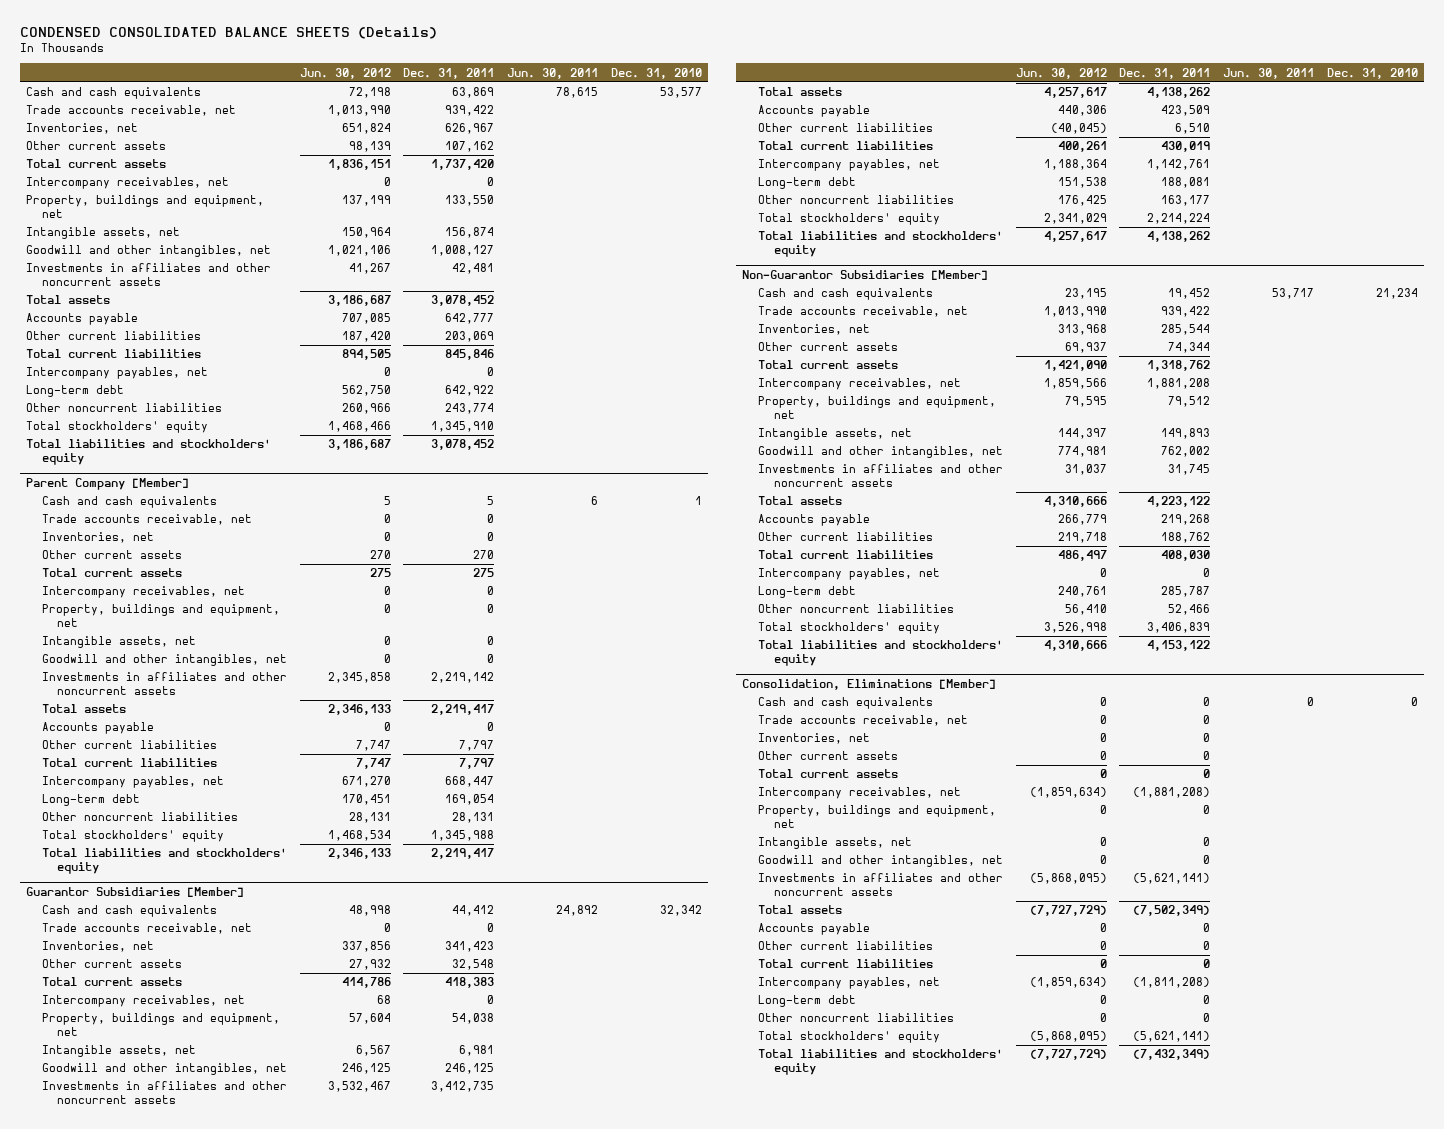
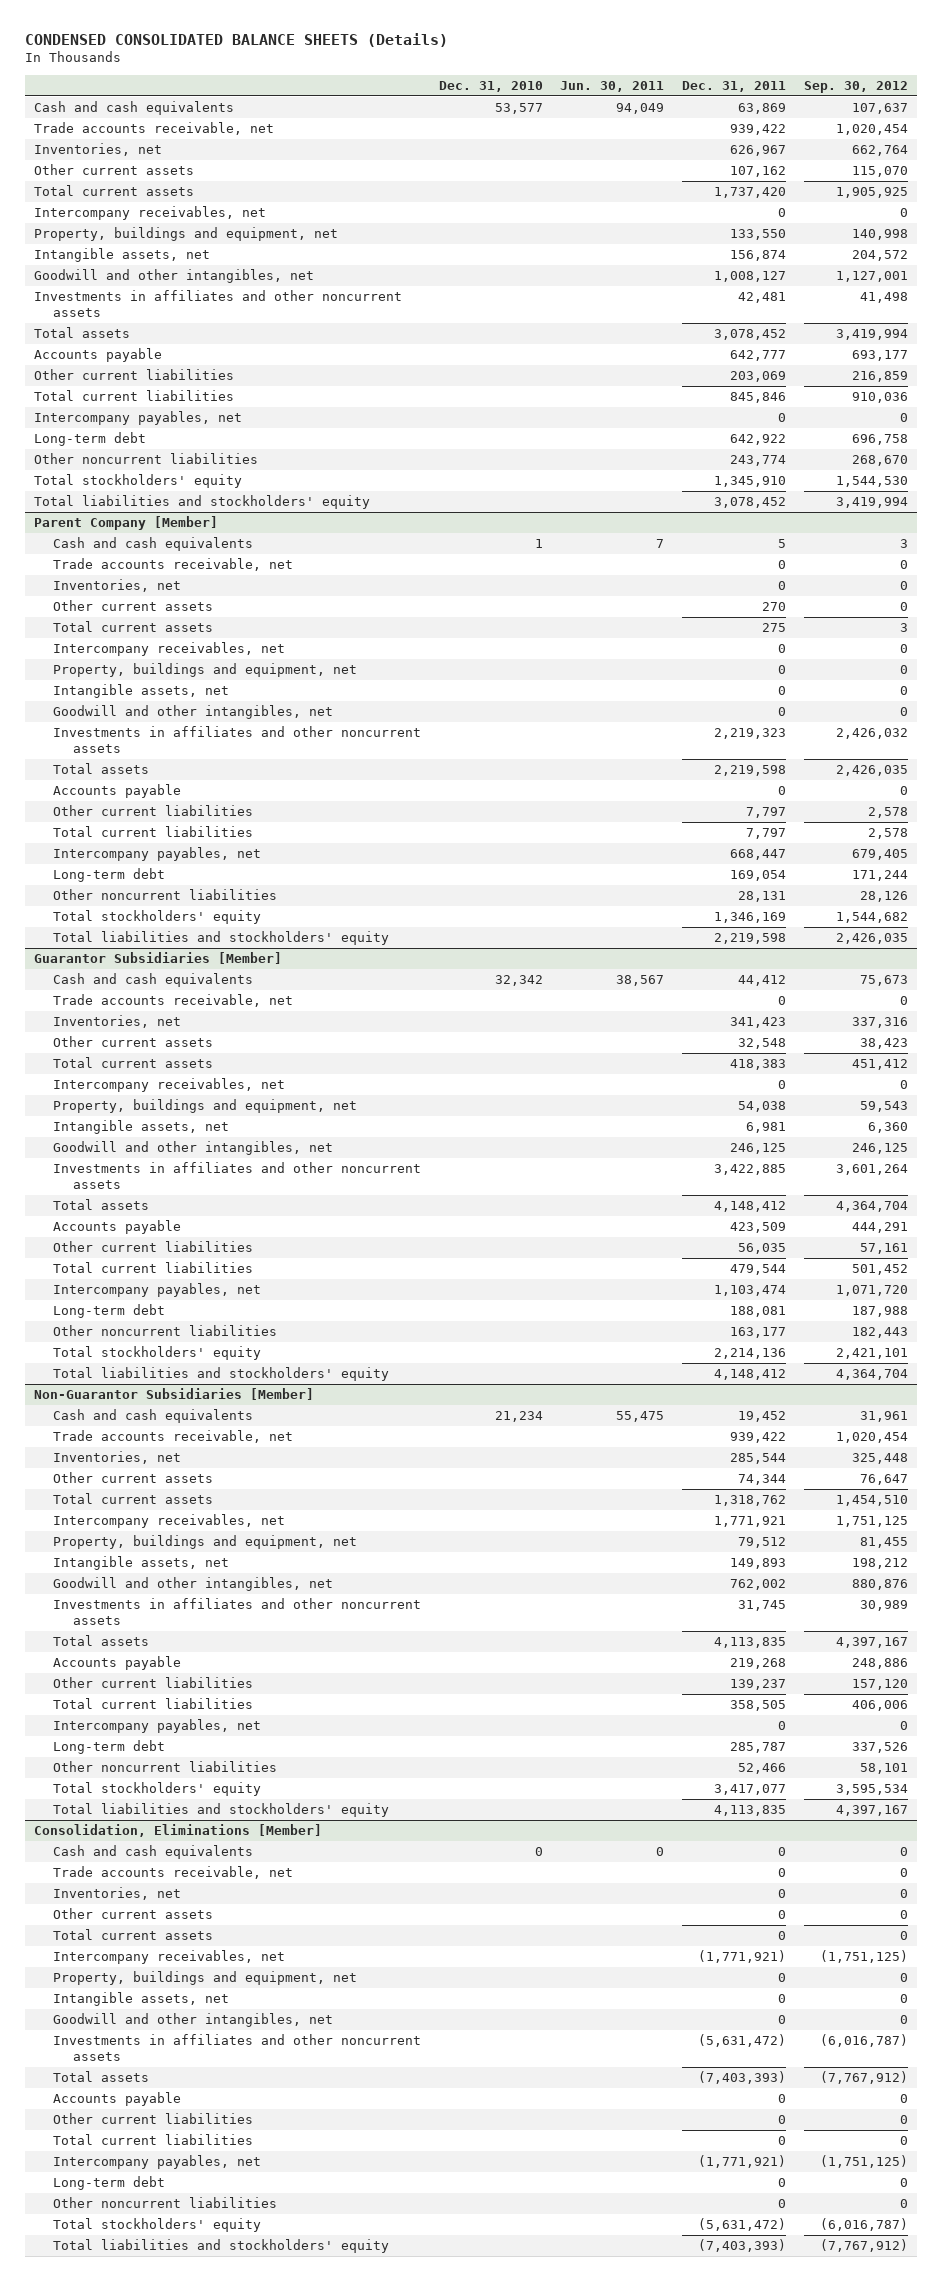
[299,67,391,79] Jun. 30, 2012 -> none
none -> [803,80,908,93] Sep. 30, 2012
[556,87,599,99] 78,615 -> [616,103,665,115] 94,049
[591,496,599,506] 6 -> [656,539,665,549] 7
[431,672,495,684] 2,219,142 -> [714,728,787,740] 2,219,323
[431,704,495,716] 2,219,417 -> [714,765,787,777] 2,219,598
[431,830,495,842] 1,345,988 -> [714,912,787,924] 1,346,169
[431,848,495,860] 2,219,417 -> [714,933,787,945] 2,219,598
[556,905,599,917] 24,892 -> [616,975,665,987] 38,567
[431,1081,495,1093] 3,412,735 -> [714,1164,787,1176] 3,422,885
[1147,87,1211,99] 4,138,262 -> [714,1201,787,1213] 4,148,412
[1175,123,1211,135] 6,510 -> [738,1243,787,1255] 56,035
[1161,141,1211,153] 430,019 -> [730,1264,787,1276] 479,544
[1147,159,1211,171] 1,142,761 -> [714,1285,787,1297] 1,103,474
[1147,213,1211,225] 2,214,224 -> [714,1348,787,1360] 2,214,136
[1147,231,1211,243] 4,138,262 -> [714,1369,787,1381] 4,148,412
[1272,288,1315,300] 53,717 -> [616,1411,665,1423] 55,475
[1147,378,1211,390] 1,881,208 -> [714,1516,787,1528] 1,771,921
[1147,496,1211,508] 4,223,122 -> [714,1637,787,1649] 4,113,835
[1161,532,1211,544] 188,762 -> [730,1679,787,1691] 139,237
[1161,550,1211,562] 408,030 -> [730,1700,787,1712] 358,505
[1147,622,1211,634] 3,406,839 -> [714,1784,787,1796] 3,417,077
[1147,640,1211,652] 4,153,122 -> [714,1805,787,1817] 4,113,835
[1133,787,1211,799] (1,881,208) -> [698,1950,787,1964] (1,771,921)
[1133,873,1211,885] (5,621,141) -> [698,2034,787,2048] (5,631,472)
[1133,905,1211,917] (7,502,349) -> [698,2071,787,2085] (7,403,393)
[1133,977,1211,989] (1,811,208) -> [698,2155,787,2169] (1,771,921)
[1133,1031,1211,1043] (5,621,141) -> [698,2218,787,2232] (5,631,472)
[1133,1049,1211,1061] (7,432,349) -> [698,2239,787,2253] (7,403,393)

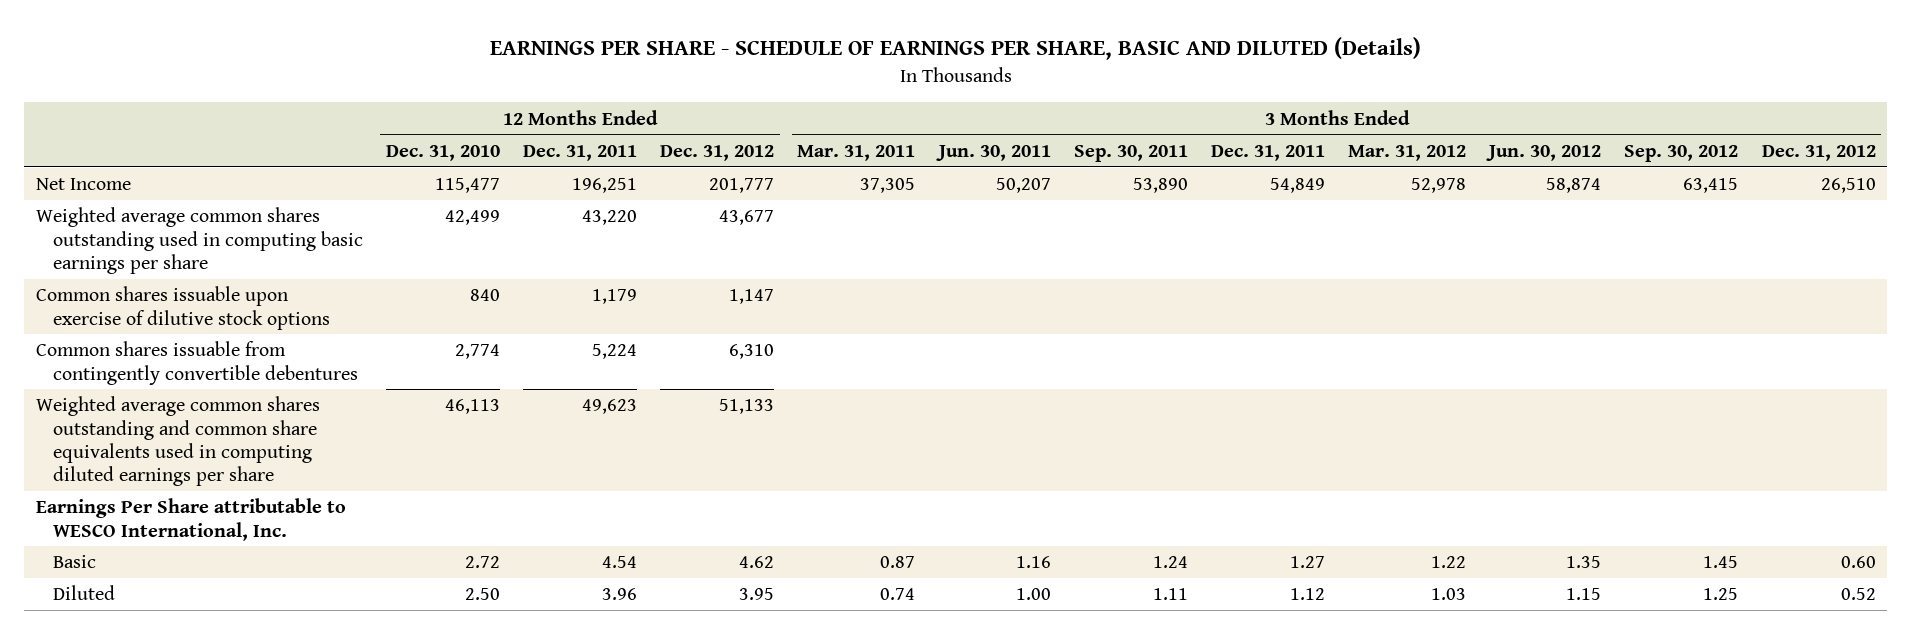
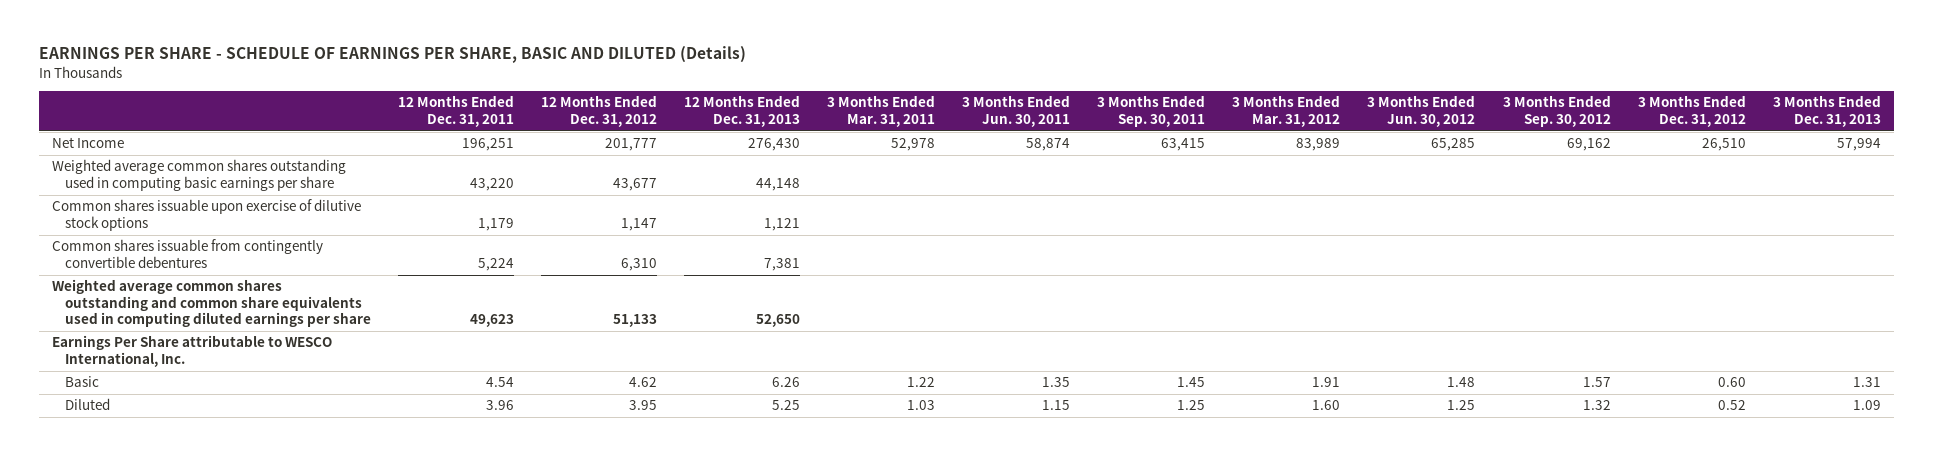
[385,144,500,161] Dec. 31, 2010 -> none
[1210,144,1325,161] Dec. 31, 2011 -> none
none -> [684,95,801,127] 12 Months Ended Dec. 31, 2013
none -> [1772,95,1881,127] 3 Months Ended Dec. 31, 2013
[860,178,916,194] 37,305 -> [891,138,936,152] 52,978
[995,178,1051,194] 50,207 -> [1026,138,1071,152] 58,874
[1132,178,1188,194] 53,890 -> [1161,138,1206,152] 63,415
[1411,178,1467,194] 52,978 -> [1296,138,1341,152] 83,989
[1546,178,1602,194] 58,874 -> [1431,138,1476,152] 65,285
[1683,178,1739,194] 63,415 -> [1566,138,1611,152] 69,162
[880,556,916,569] 0.87 -> [907,377,936,388] 1.22
[1015,556,1051,569] 1.16 -> [1042,377,1071,388] 1.35
[1152,556,1188,569] 1.24 -> [1177,377,1206,388] 1.45
[1431,556,1467,569] 1.22 -> [1312,377,1341,388] 1.91
[1566,556,1602,569] 1.35 -> [1447,377,1476,388] 1.48
[1703,556,1739,569] 1.45 -> [1582,377,1611,388] 1.57
[880,588,916,601] 0.74 -> [907,400,936,411] 1.03
[1015,588,1051,601] 1.00 -> [1042,400,1071,411] 1.15
[1152,588,1188,601] 1.11 -> [1177,400,1206,411] 1.25
[1431,588,1467,601] 1.03 -> [1312,400,1341,411] 1.60
[1566,588,1602,601] 1.15 -> [1447,400,1476,411] 1.25
[1703,588,1739,601] 1.25 -> [1582,400,1611,411] 1.32

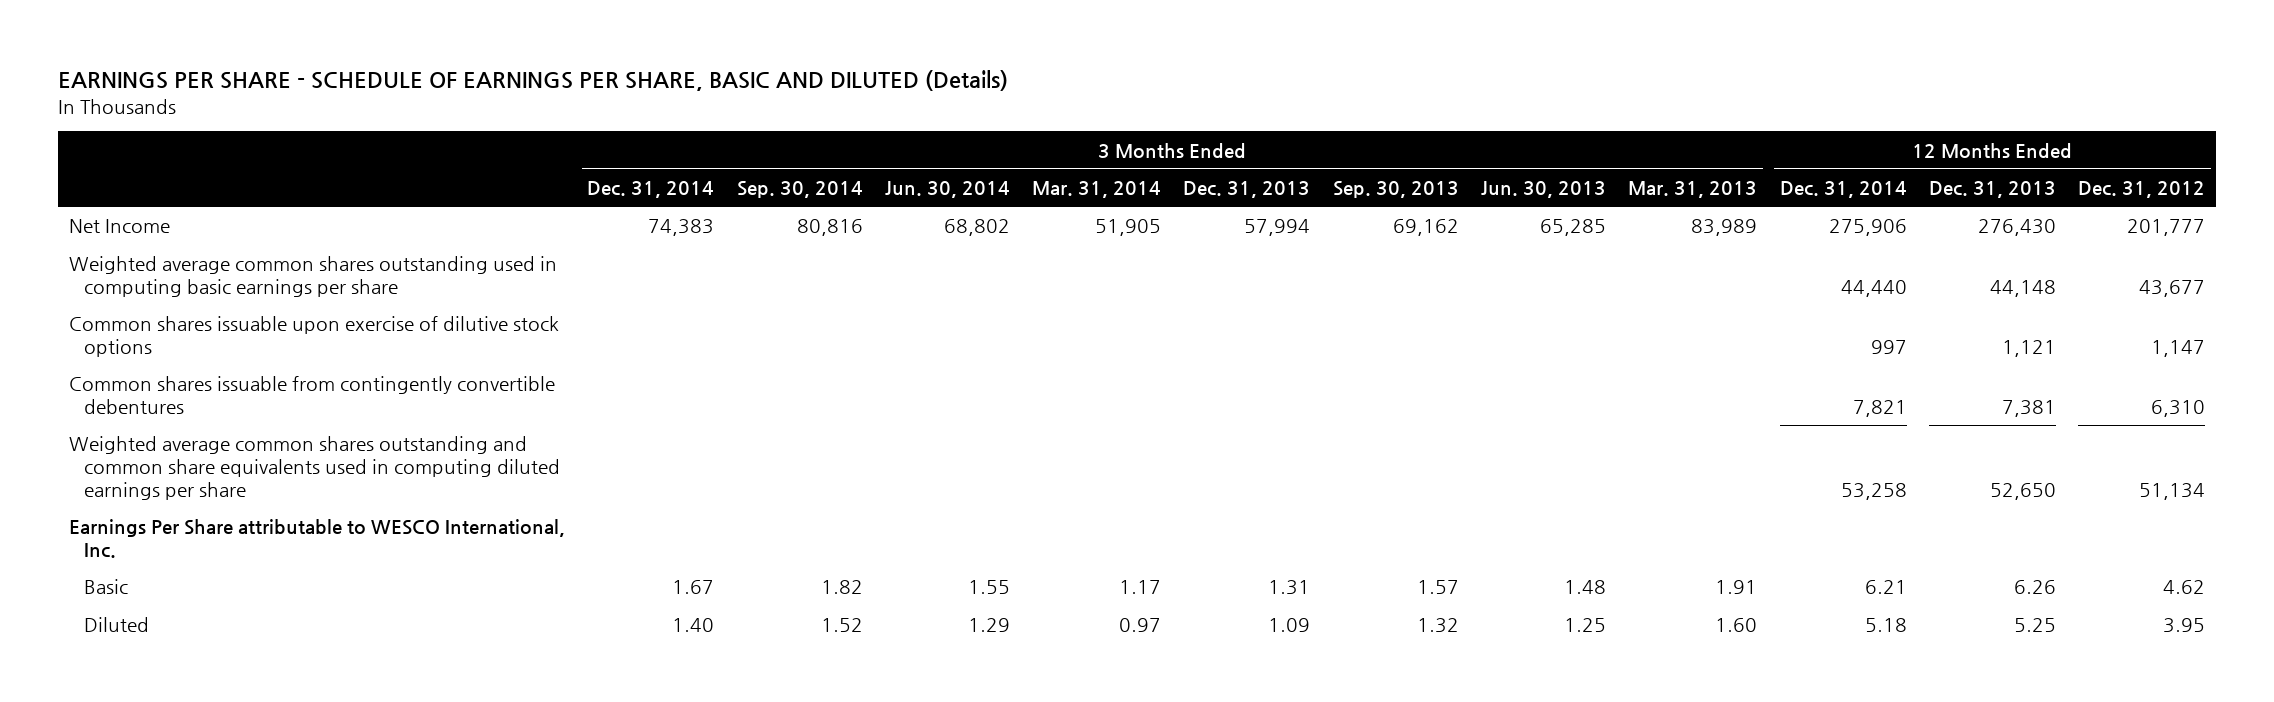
[397,95,514,127] 12 Months Ended Dec. 31, 2011 -> none
[827,95,936,127] 3 Months Ended Mar. 31, 2011 -> none
[962,95,1071,127] 3 Months Ended Jun. 30, 2011 -> none
[1097,95,1206,127] 3 Months Ended Sep. 30, 2011 -> none
[1232,95,1341,127] 3 Months Ended Mar. 31, 2012 -> none
[1367,95,1476,127] 3 Months Ended Jun. 30, 2012 -> none
[1502,95,1611,127] 3 Months Ended Sep. 30, 2012 -> none
[1637,95,1746,127] 3 Months Ended Dec. 31, 2012 -> none
none -> [587,181,715,199] Dec. 31, 2014
none -> [736,181,863,199] Sep. 30, 2014
none -> [884,181,1010,199] Jun. 30, 2014
none -> [1032,181,1162,199] Mar. 31, 2014
none -> [1332,181,1459,199] Sep. 30, 2013
none -> [1481,181,1607,199] Jun. 30, 2013
none -> [1628,181,1758,199] Mar. 31, 2013
none -> [1779,181,1907,199] Dec. 31, 2014
[613,314,658,328] 51,133 -> [2139,482,2206,500] 51,134

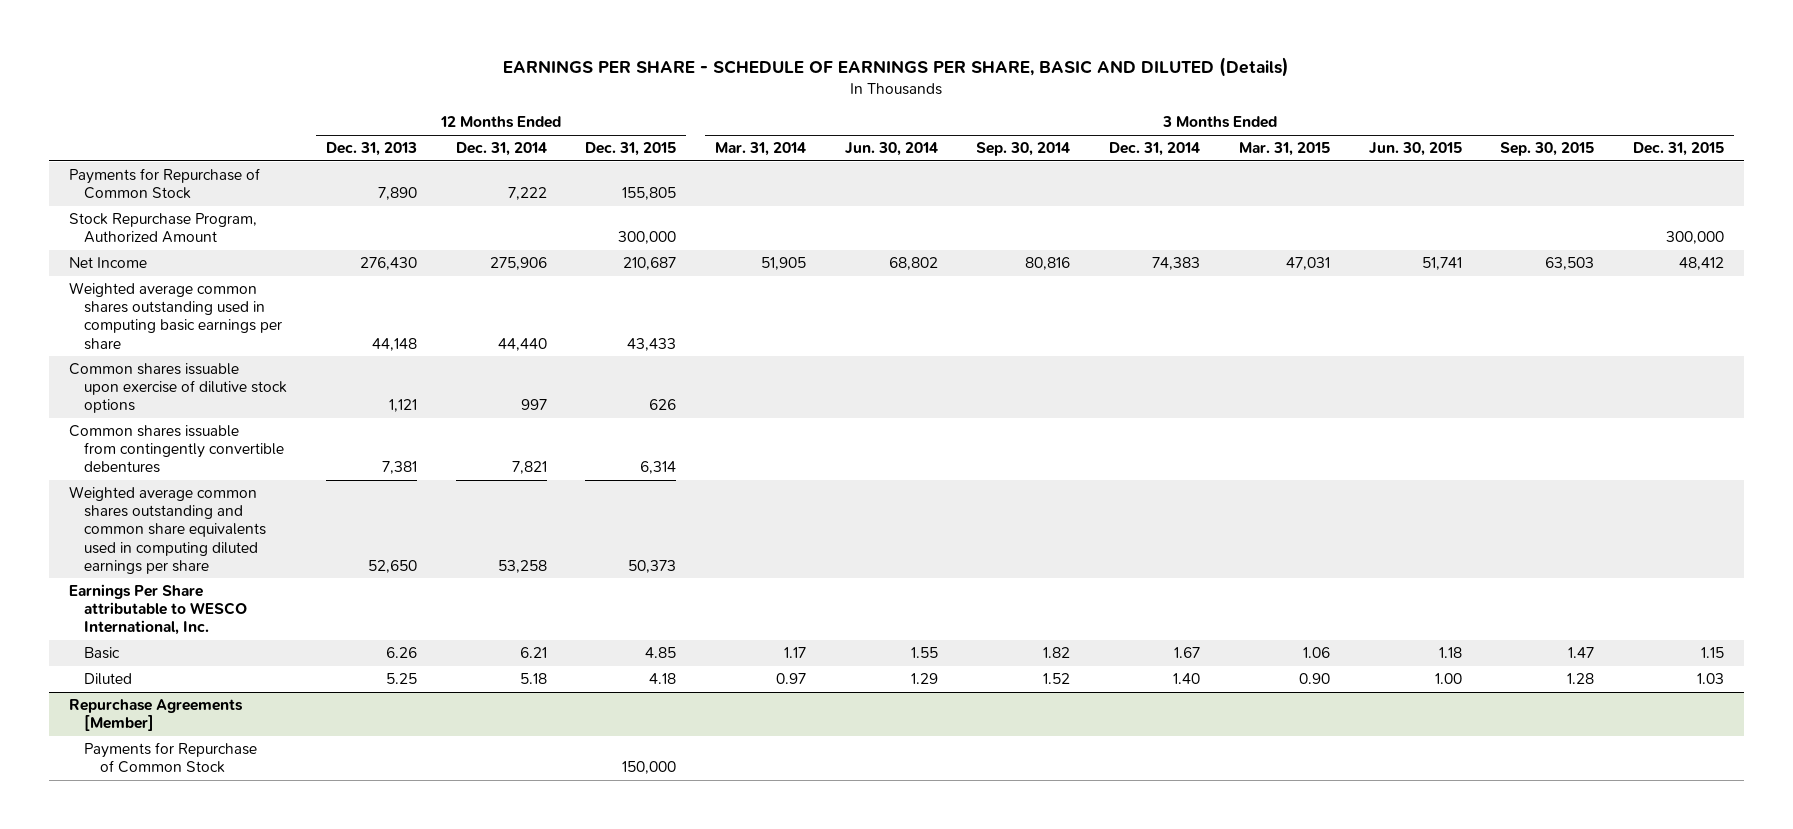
[1183,181,1311,199] Dec. 31, 2013 -> none
[1332,181,1459,199] Sep. 30, 2013 -> none
[1481,181,1607,199] Jun. 30, 2013 -> none
[1628,181,1758,199] Mar. 31, 2013 -> none
[2078,181,2206,199] Dec. 31, 2012 -> none
none -> [585,142,677,157] Dec. 31, 2015
none -> [1238,142,1330,157] Mar. 31, 2015
none -> [1368,142,1462,157] Jun. 30, 2015
none -> [1500,142,1595,157] Sep. 30, 2015
none -> [1633,142,1725,157] Dec. 31, 2015
none -> [68,168,260,200] Payments for Repurchase of Common Stock
none -> [68,213,257,244] Stock Repurchase Program, Authorized Amount
none -> [68,699,243,732] Repurchase Agreements [Member]
none -> [84,742,258,774] Payments for Repurchase of Common Stock

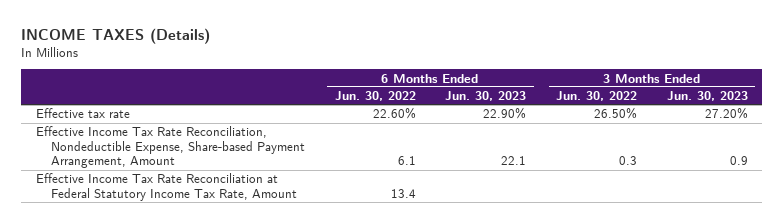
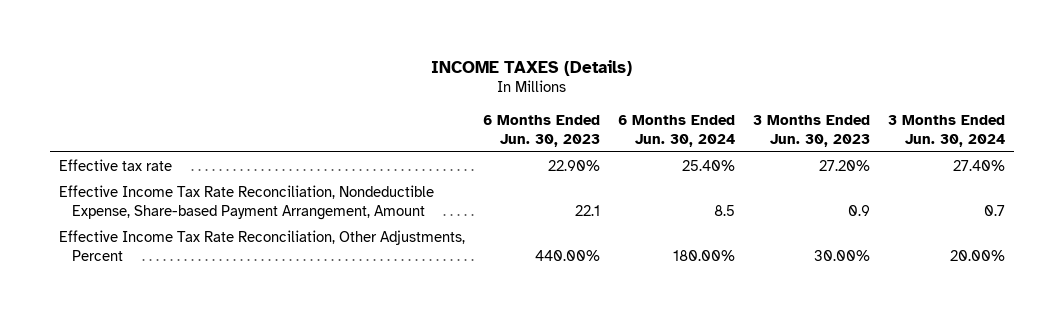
[334,91,416,102] Jun. 30, 2022 -> none
[555,91,637,102] Jun. 30, 2022 -> none
none -> [617,115,735,147] 6 Months Ended Jun. 30, 2024
none -> [887,115,1005,147] 3 Months Ended Jun. 30, 2024
[35,173,298,201] Effective Income Tax Rate Reconciliation at Federal Statutory Income Tax Rate, Amount -> none
none -> [59,230,466,261] Effective Income Tax Rate Reconciliation, Other Adjustments, Percent

